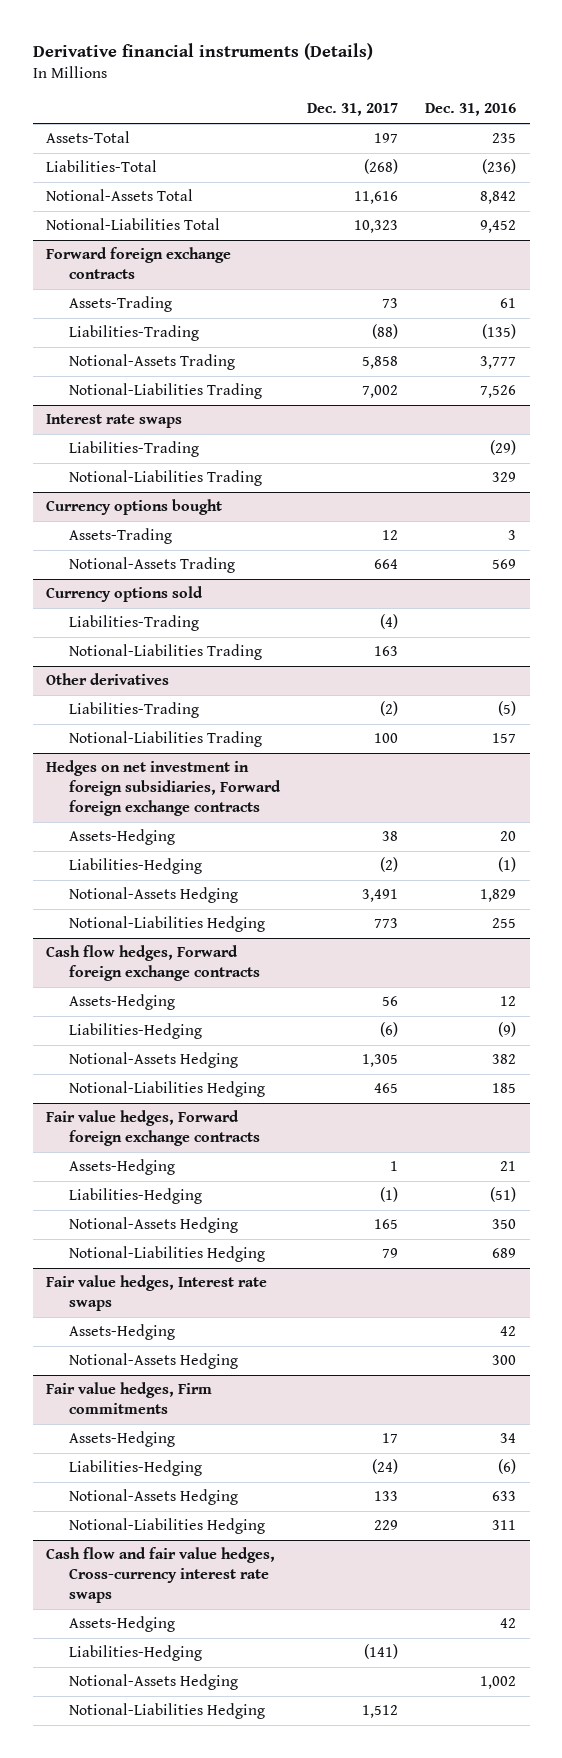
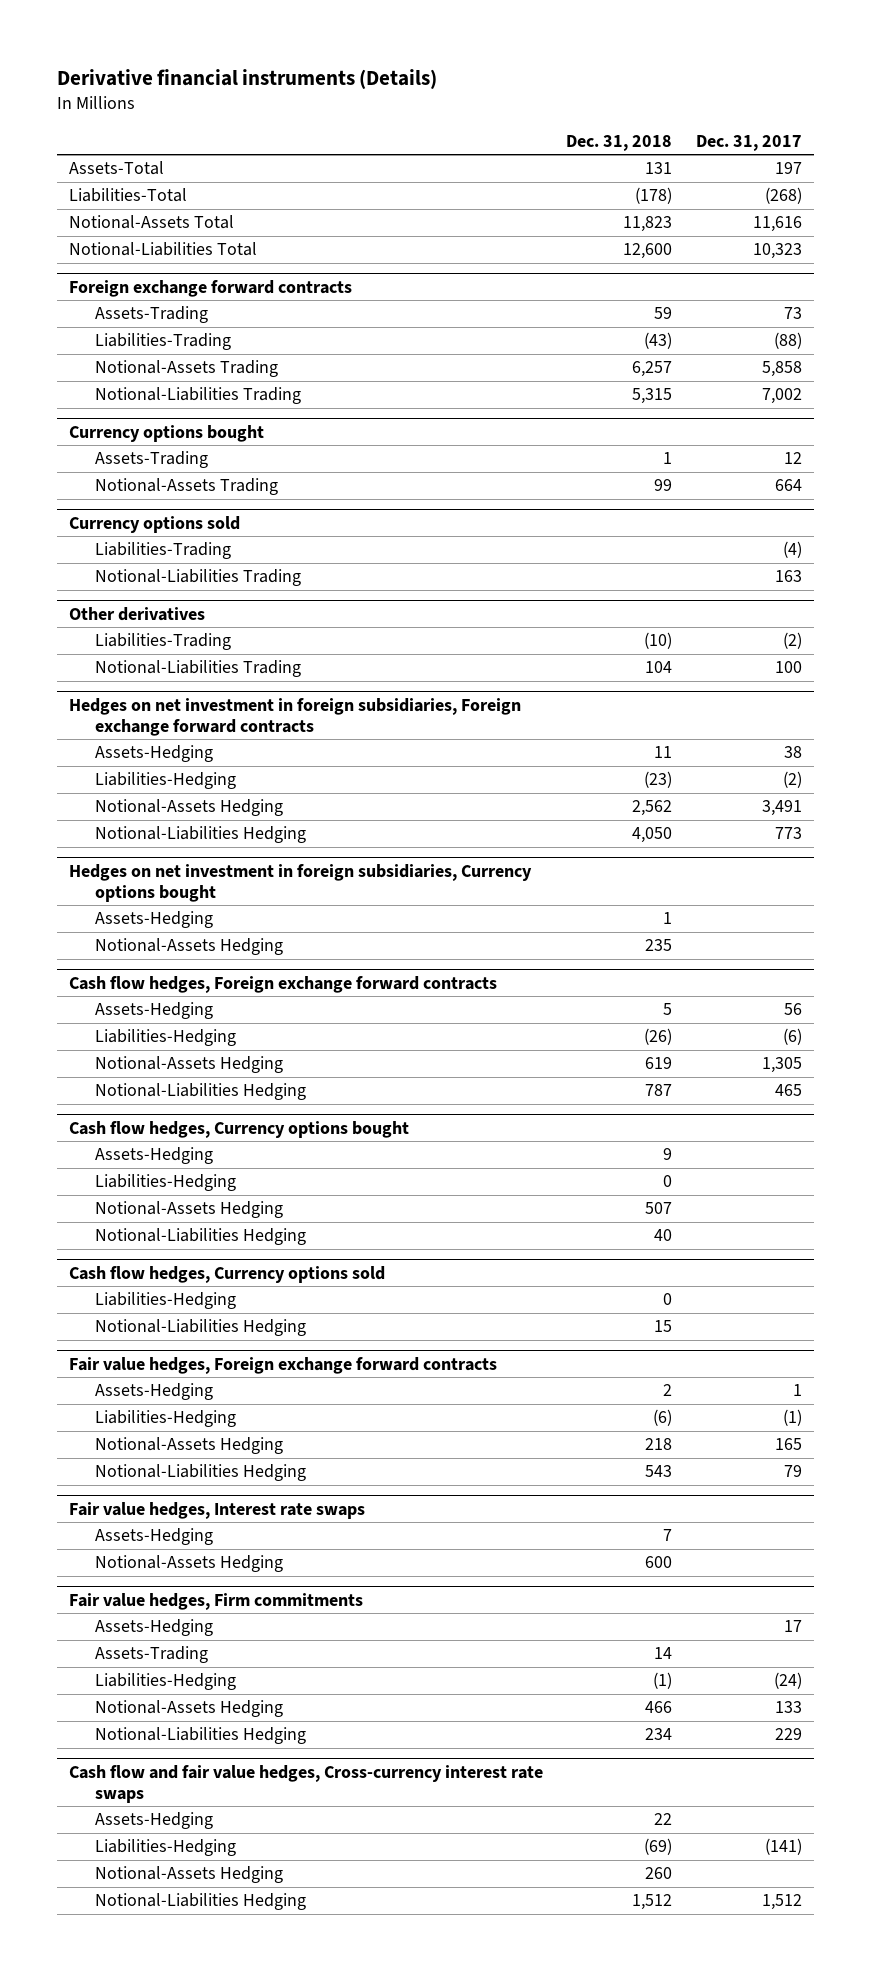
[425,103,517,117] Dec. 31, 2016 -> none
none -> [566,134,673,151] Dec. 31, 2018
[46,247,232,280] Forward foreign exchange contracts -> [68,279,352,297] Foreign exchange forward contracts
[46,414,183,429] Interest rate swaps -> none
[69,441,200,458] Liabilities-Trading -> none
[69,470,263,487] Notional-Liabilities Trading -> none
[46,760,282,817] Hedges on net investment in foreign subsidiaries, Forward foreign exchange contracts -> [68,697,521,736] Hedges on net investment in foreign subsidiaries, Foreign exchange forward contracts
none -> [68,863,532,902] Hedges on net investment in foreign subsidiaries, Currency options bought
none -> [95,911,214,929] Assets-Hedging
none -> [95,938,284,956] Notional-Assets Hedging
[46,945,261,982] Cash flow hedges, Forward foreign exchange contracts -> [68,975,497,993] Cash flow hedges, Foreign exchange forward contracts
none -> [68,1120,409,1138] Cash flow hedges, Currency options bought
none -> [95,1147,214,1165] Assets-Hedging
none -> [95,1174,237,1192] Liabilities-Hedging
none -> [95,1201,284,1219] Notional-Assets Hedging
none -> [95,1228,307,1246] Notional-Liabilities Hedging
none -> [68,1265,385,1283] Cash flow hedges, Currency options sold
none -> [95,1292,237,1310] Liabilities-Hedging
none -> [95,1319,307,1337] Notional-Liabilities Hedging
[46,1110,261,1147] Fair value hedges, Forward foreign exchange contracts -> [68,1356,497,1374] Fair value hedges, Foreign exchange forward contracts
none -> [95,1646,209,1664] Assets-Trading

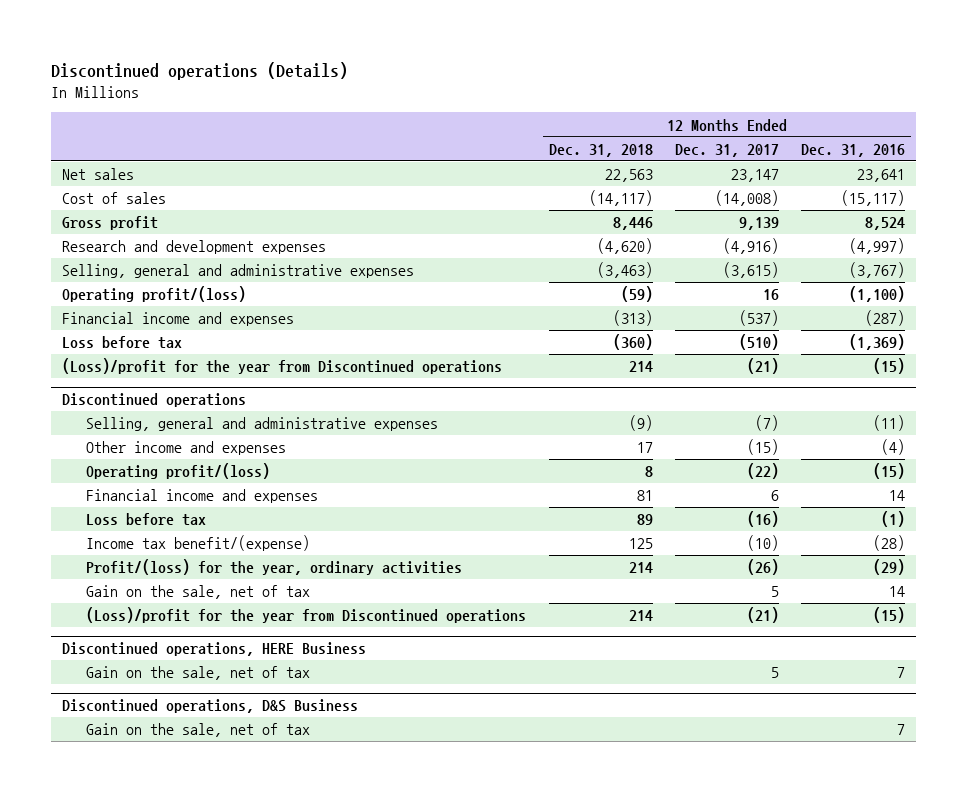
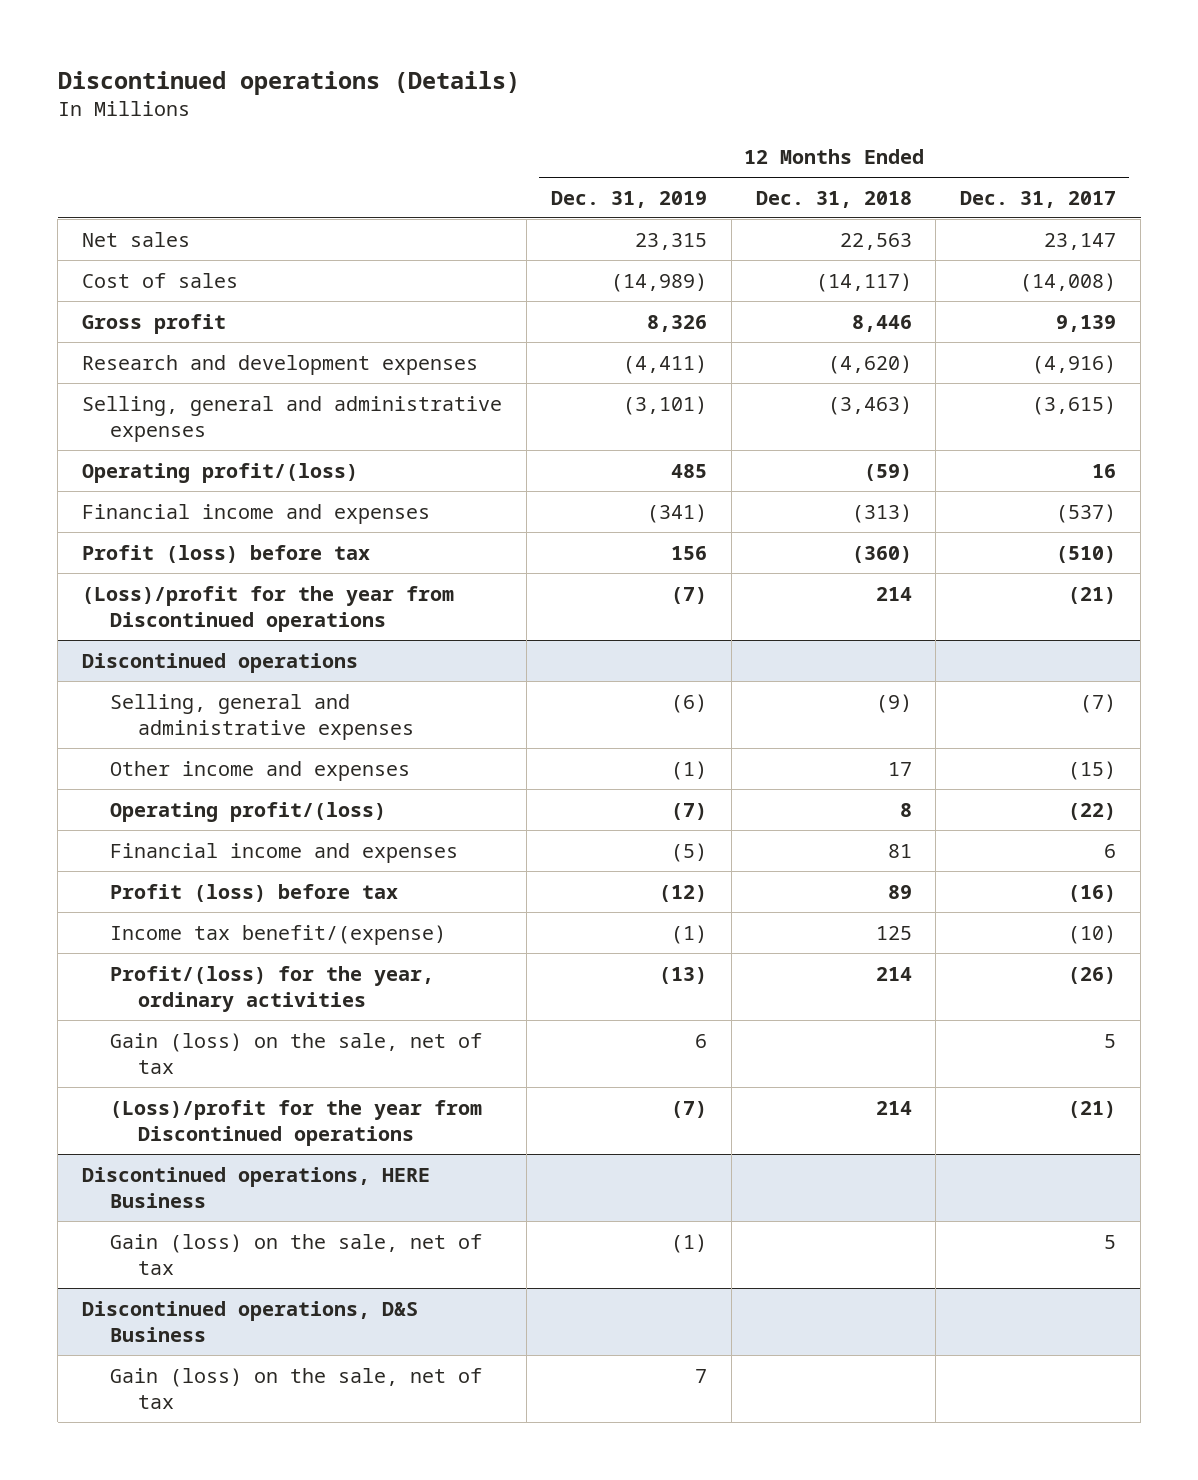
[801,143,906,157] Dec. 31, 2016 -> none
none -> [550,190,707,208] Dec. 31, 2019
[62,336,183,350] Loss before tax -> [82,544,371,563] Profit (loss) before tax
[86,513,207,527] Loss before tax -> [109,883,398,902] Profit (loss) before tax
[86,585,311,600] Gain on the sale, net of tax -> [109,1032,482,1074] Gain (loss) on the sale, net of tax
[86,666,311,681] Gain on the sale, net of tax -> [109,1233,482,1275] Gain (loss) on the sale, net of tax
[86,723,311,738] Gain on the sale, net of tax -> [109,1367,482,1409] Gain (loss) on the sale, net of tax

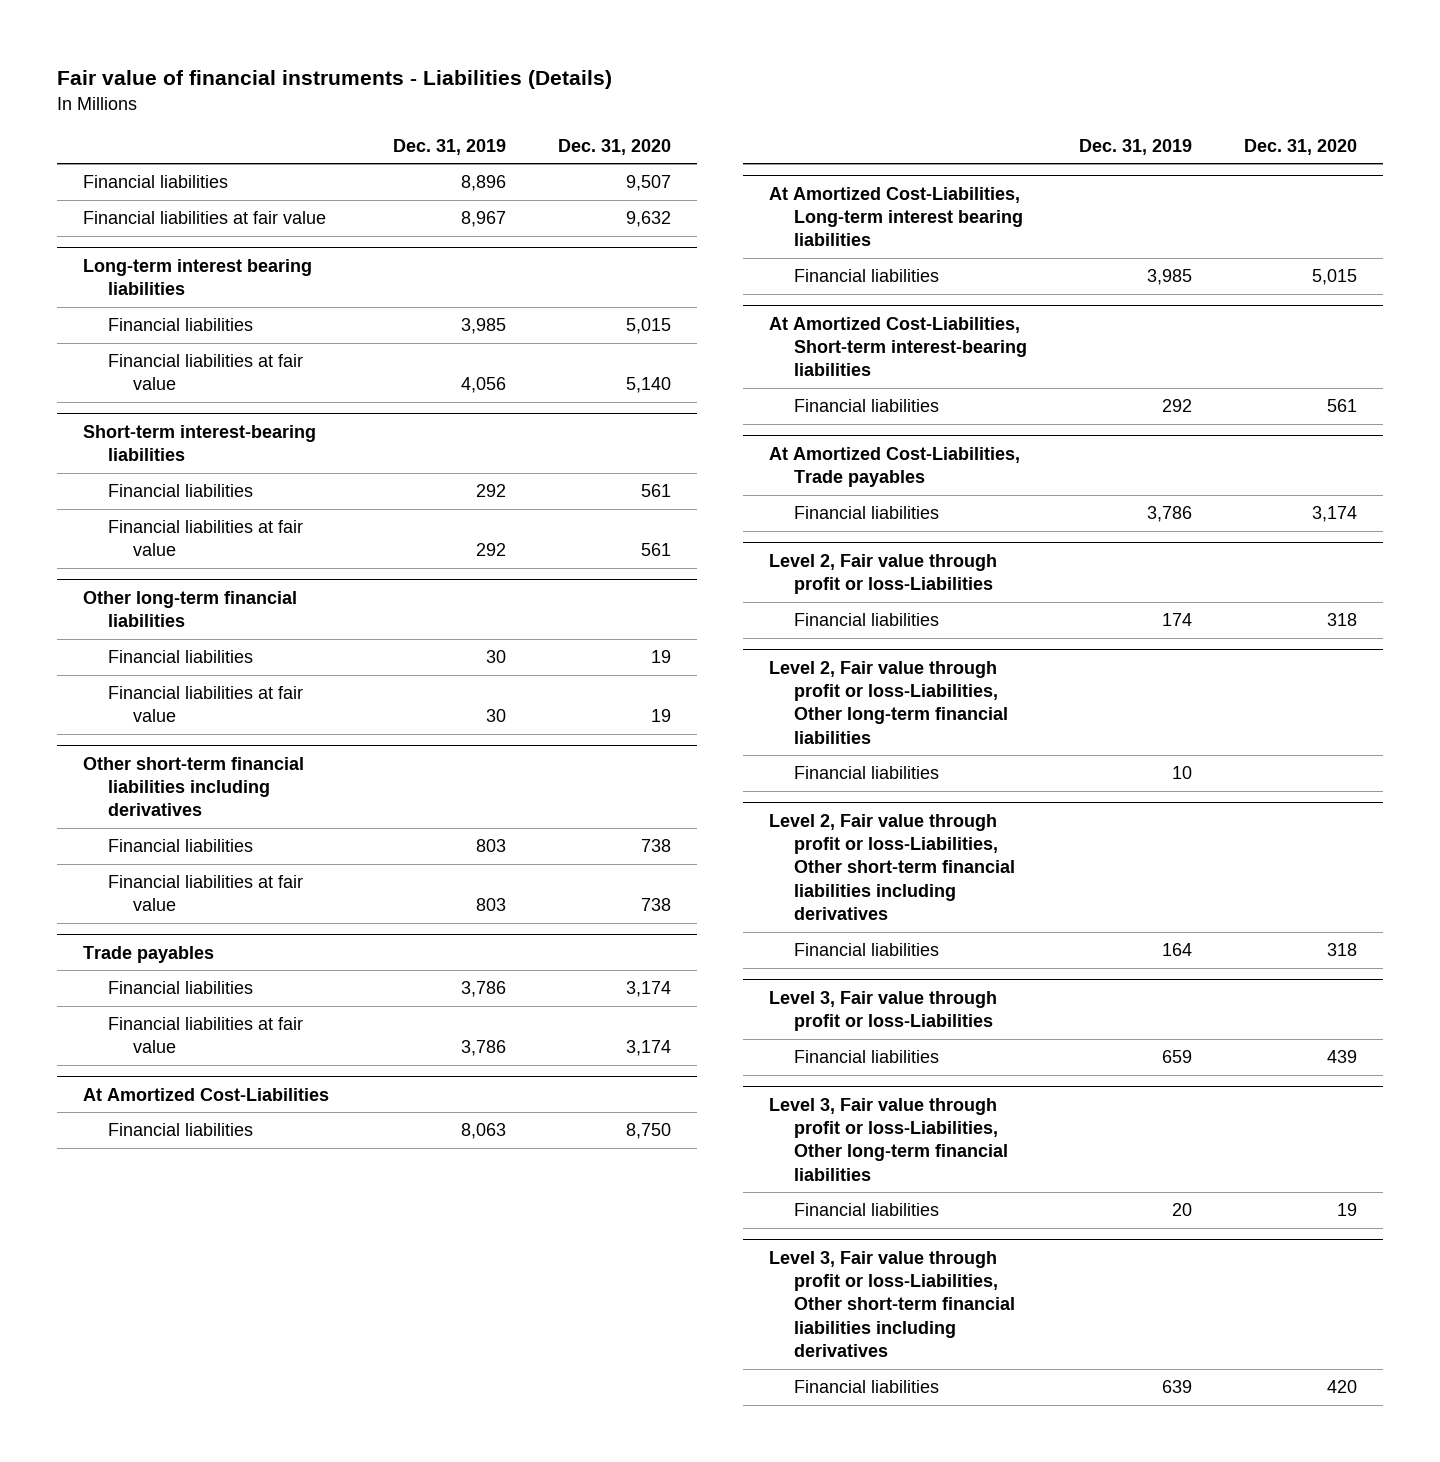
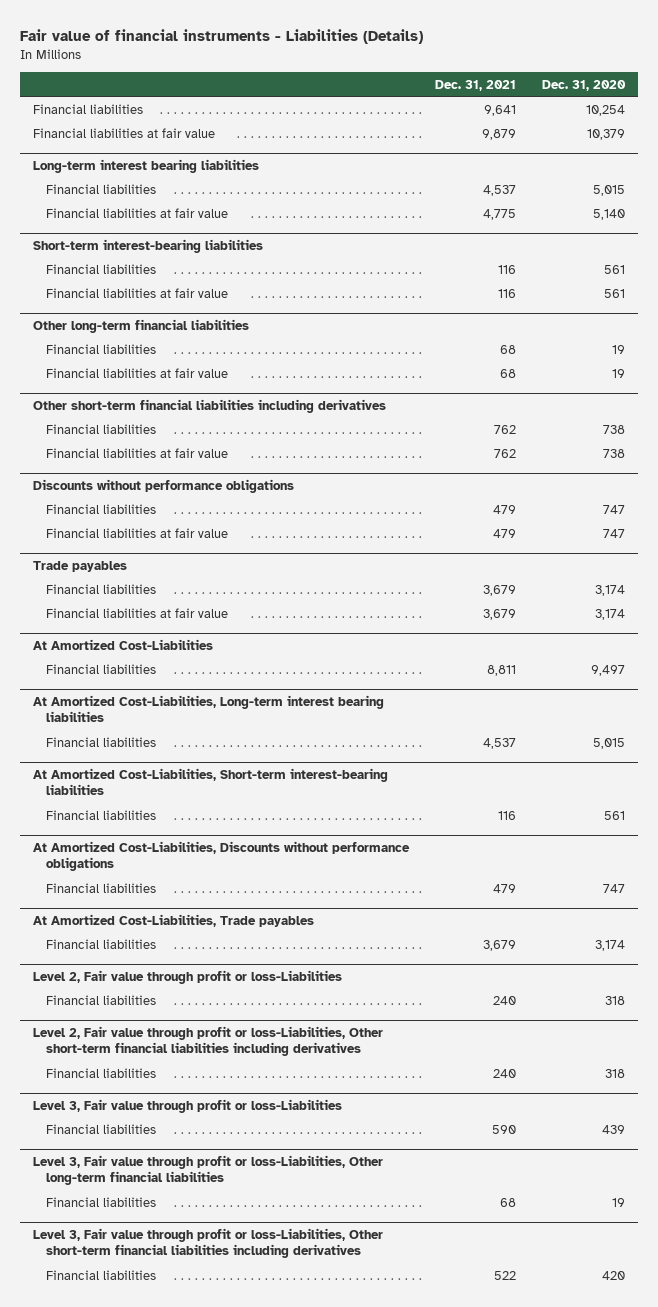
[393,138,507,155] Dec. 31, 2019 -> none
none -> [434,79,516,91] Dec. 31, 2021
[626,174,672,191] 9,507 -> [585,104,625,116] 10,254
[626,210,672,227] 9,632 -> [586,128,625,140] 10,379
none -> [33,478,295,493] Discounts without performance obligations
none -> [46,503,157,514] Financial liabilities
none -> [46,527,229,538] Financial liabilities at fair value
[626,1122,672,1139] 8,750 -> [590,664,625,676] 9,497
none -> [33,840,411,872] At Amortized Cost-Liabilities, Discounts without performance obligations
none -> [46,882,157,893] Financial liabilities
[768,660,1008,744] Level 2, Fair value through profit or loss-Liabilities, Other long-term financial liabilities -> none
[793,765,939,779] Financial liabilities -> none

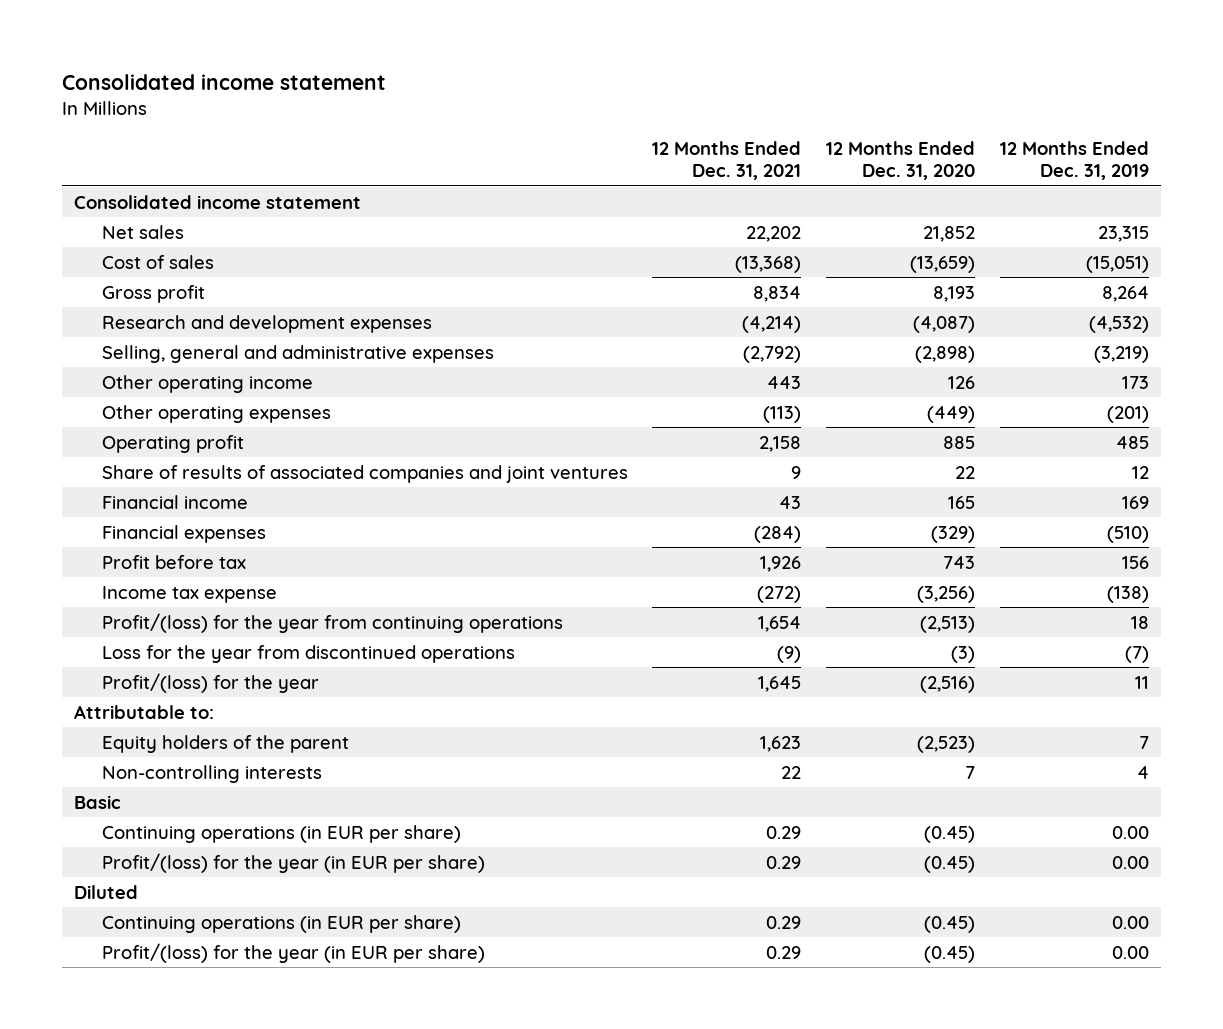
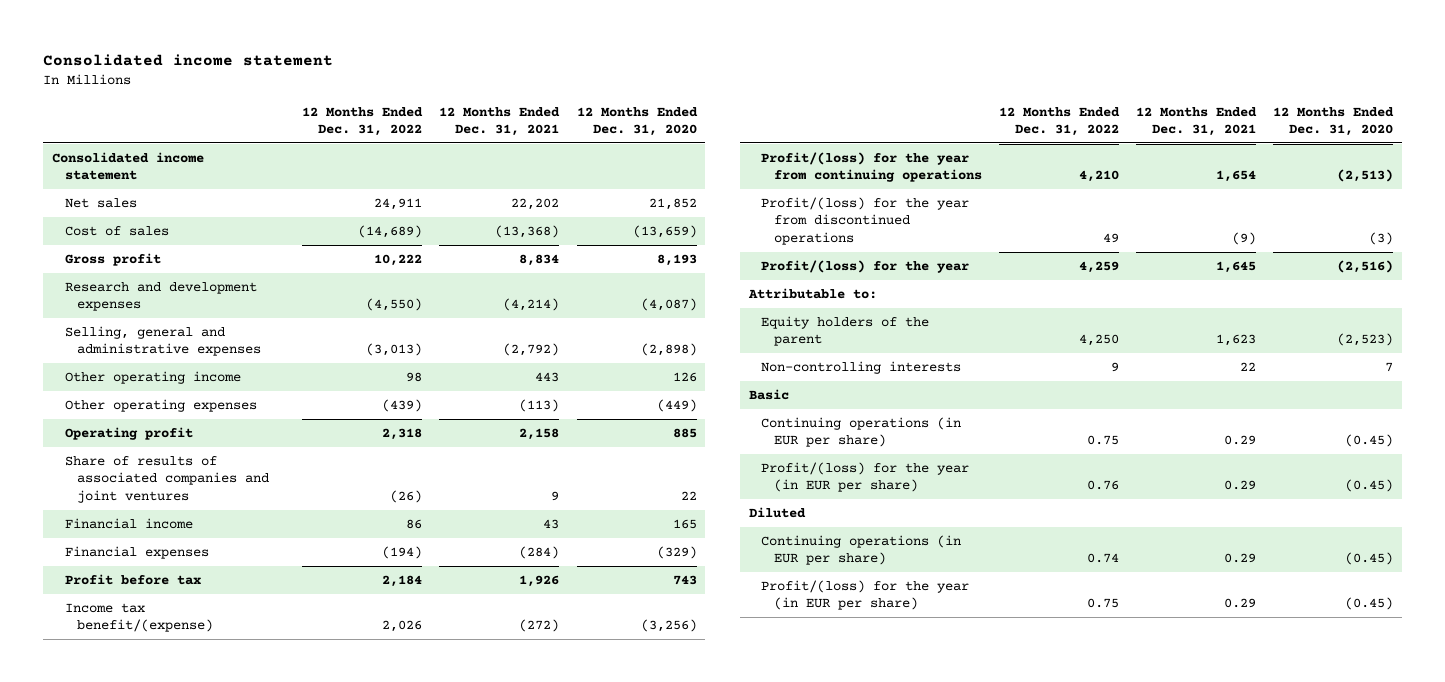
[999,140,1149,180] 12 Months Ended Dec. 31, 2019 -> none
none -> [302,106,424,137] 12 Months Ended Dec. 31, 2022
[101,585,277,603] Income tax expense -> [64,602,214,633] Income tax benefit/(expense)
[101,644,515,663] Loss for the year from discontinued operations -> [761,196,970,245] Profit/(loss) for the year from discontinued operations

